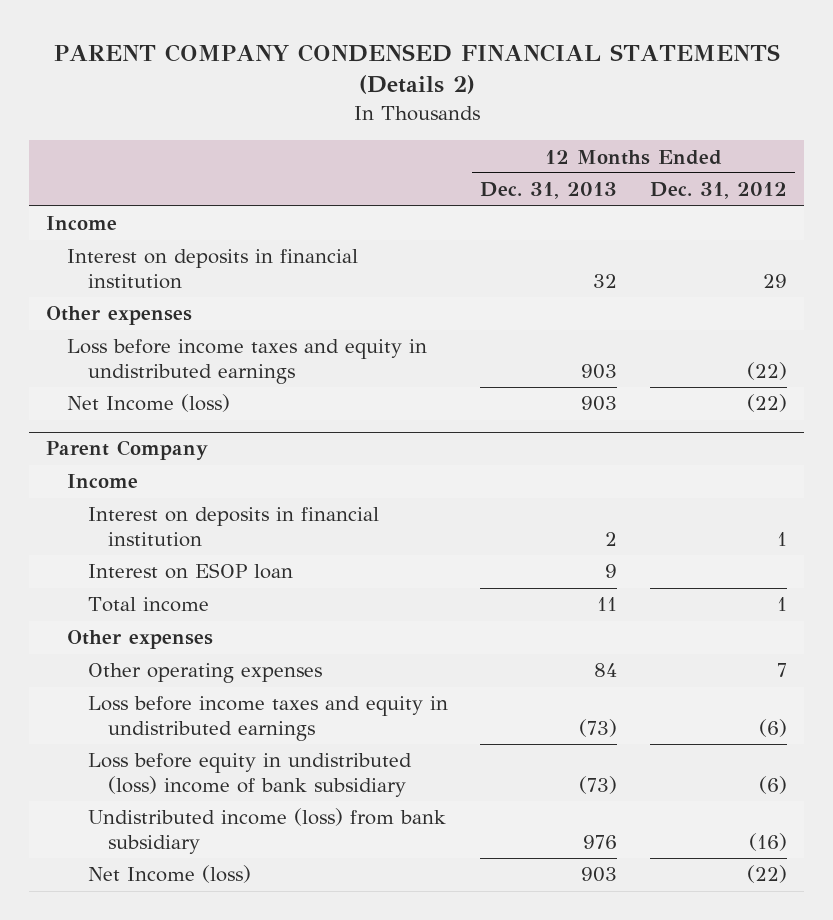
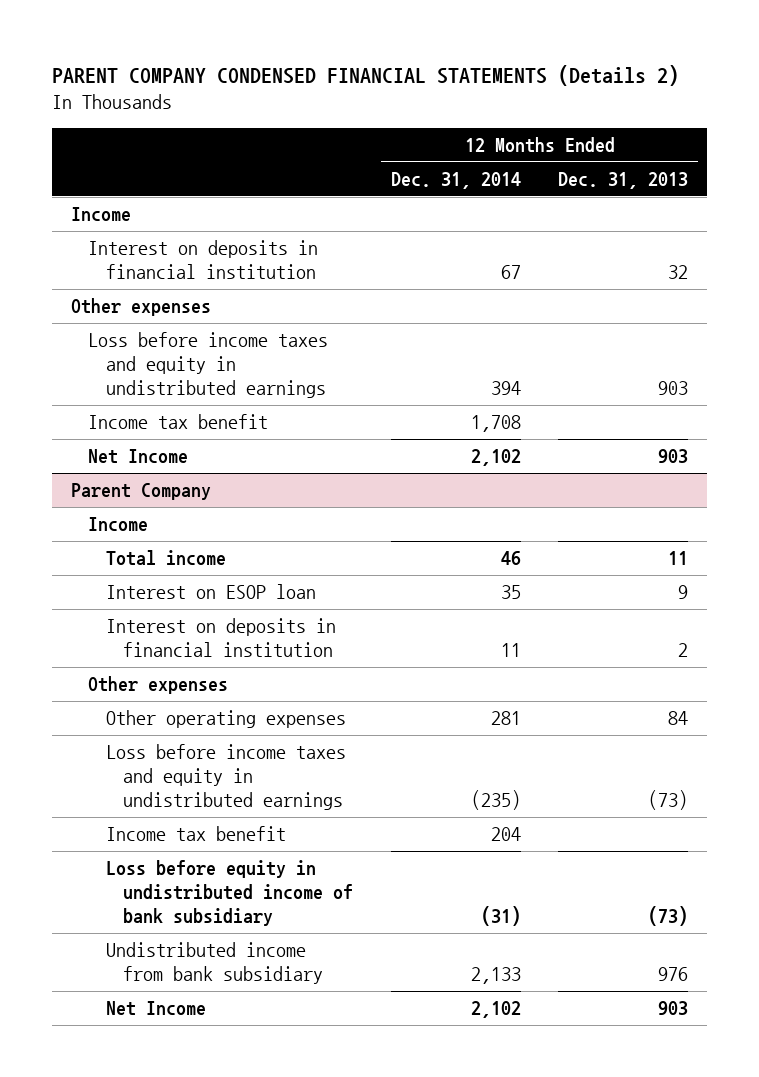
[650,182,788,200] Dec. 31, 2012 -> none
none -> [390,172,521,190] Dec. 31, 2014
none -> [88,414,269,430] Income tax benefit
[66,394,230,413] Net Income (loss) -> [88,449,189,465] Net Income
[87,563,293,580] Interest on ESOP loan -> [105,584,316,600] Interest on ESOP loan
[87,507,379,547] Interest on deposits in financial institution -> [105,618,336,658] Interest on deposits in financial institution
none -> [105,826,286,842] Income tax benefit
[87,753,412,797] Loss before equity in undistributed (loss) income of bank subsidiary -> [105,860,354,927] Loss before equity in undistributed income of bank subsidiary
[87,808,446,854] Undistributed income (loss) from bank subsidiary -> [105,942,324,985] Undistributed income from bank subsidiary
[87,865,251,884] Net Income (loss) -> [105,1001,206,1017] Net Income

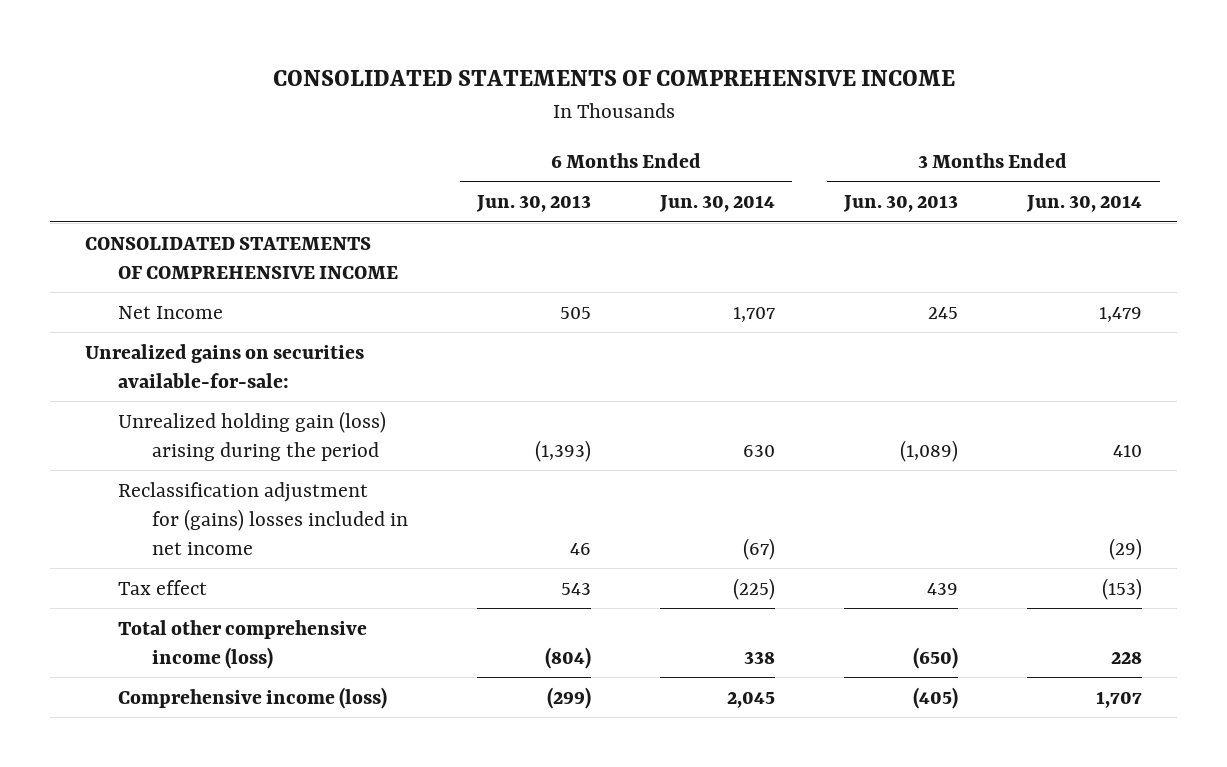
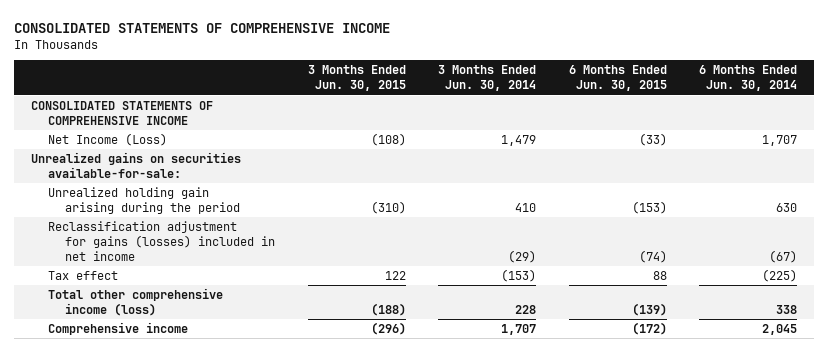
[475,195,591,213] Jun. 30, 2013 -> none
[843,195,959,213] Jun. 30, 2013 -> none
none -> [307,65,406,92] 3 Months Ended Jun. 30, 2015
none -> [568,65,667,92] 6 Months Ended Jun. 30, 2015
[118,305,224,319] Net Income -> [47,132,167,146] Net Income (Loss)
[118,410,387,461] Unrealized holding gain (loss) arising during the period -> [47,186,241,215] Unrealized holding gain arising during the period
[118,481,408,555] Reclassification adjustment for (gains) losses included in net income -> [47,220,276,262] Reclassification adjustment for gains (losses) included in net income
[118,686,388,709] Comprehensive income (loss) -> [47,321,188,335] Comprehensive income

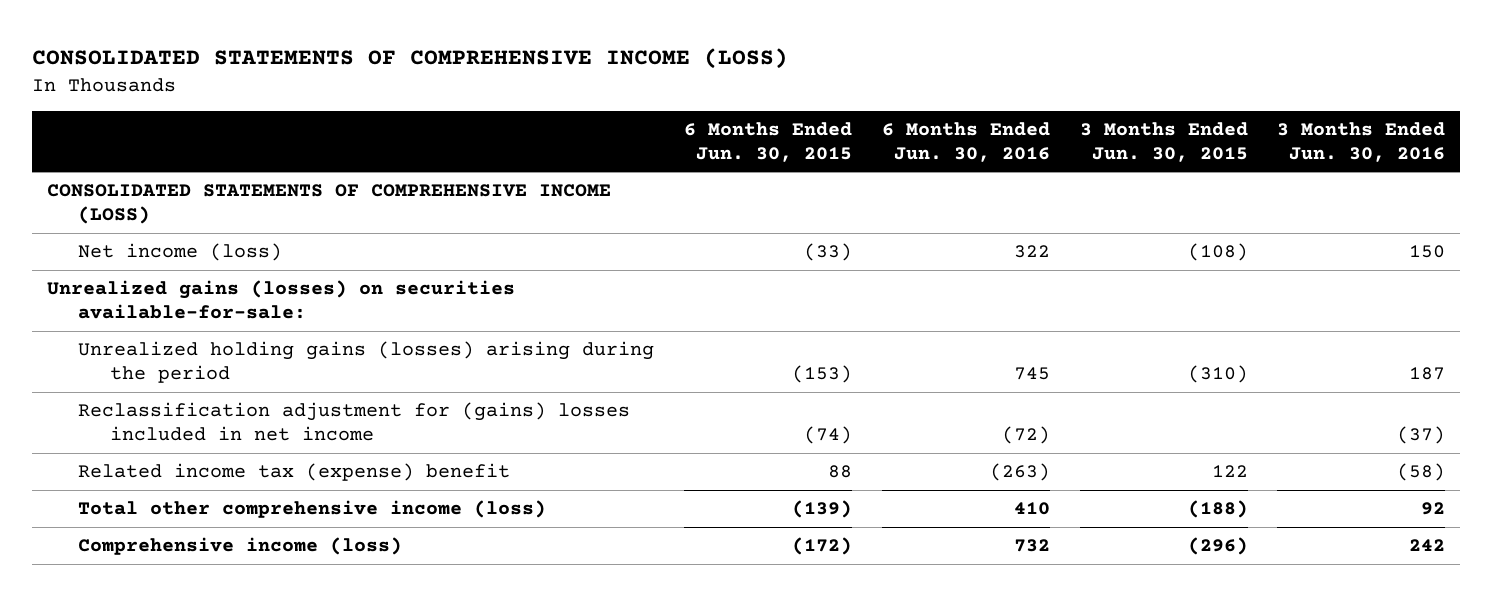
[14,22,391,33] CONSOLIDATED STATEMENTS OF COMPREHENSIVE INCOME -> [32,47,789,69] CONSOLIDATED STATEMENTS OF COMPREHENSIVE INCOME (LOSS)
[438,65,537,92] 3 Months Ended Jun. 30, 2014 -> none
[699,65,798,92] 6 Months Ended Jun. 30, 2014 -> none
none -> [881,121,1050,162] 6 Months Ended Jun. 30, 2016
none -> [1277,121,1446,162] 3 Months Ended Jun. 30, 2016
[30,100,213,126] CONSOLIDATED STATEMENTS OF COMPREHENSIVE INCOME -> [47,184,612,225] CONSOLIDATED STATEMENTS OF COMPREHENSIVE INCOME (LOSS)
[47,132,167,146] Net Income (Loss) -> [78,243,283,262] Net income (loss)
[30,151,241,179] Unrealized gains on securities available-for-sale: -> [47,280,516,320] Unrealized gains (losses) on securities available-for-sale:
[47,186,241,215] Unrealized holding gain arising during the period -> [78,341,655,384] Unrealized holding gains (losses) arising during the period
[47,220,276,262] Reclassification adjustment for gains (losses) included in net income -> [78,402,631,442] Reclassification adjustment for (gains) losses included in net income
[47,270,118,280] Tax effect -> [78,463,511,482] Related income tax (expense) benefit
[47,321,188,335] Comprehensive income -> [78,537,403,556] Comprehensive income (loss)

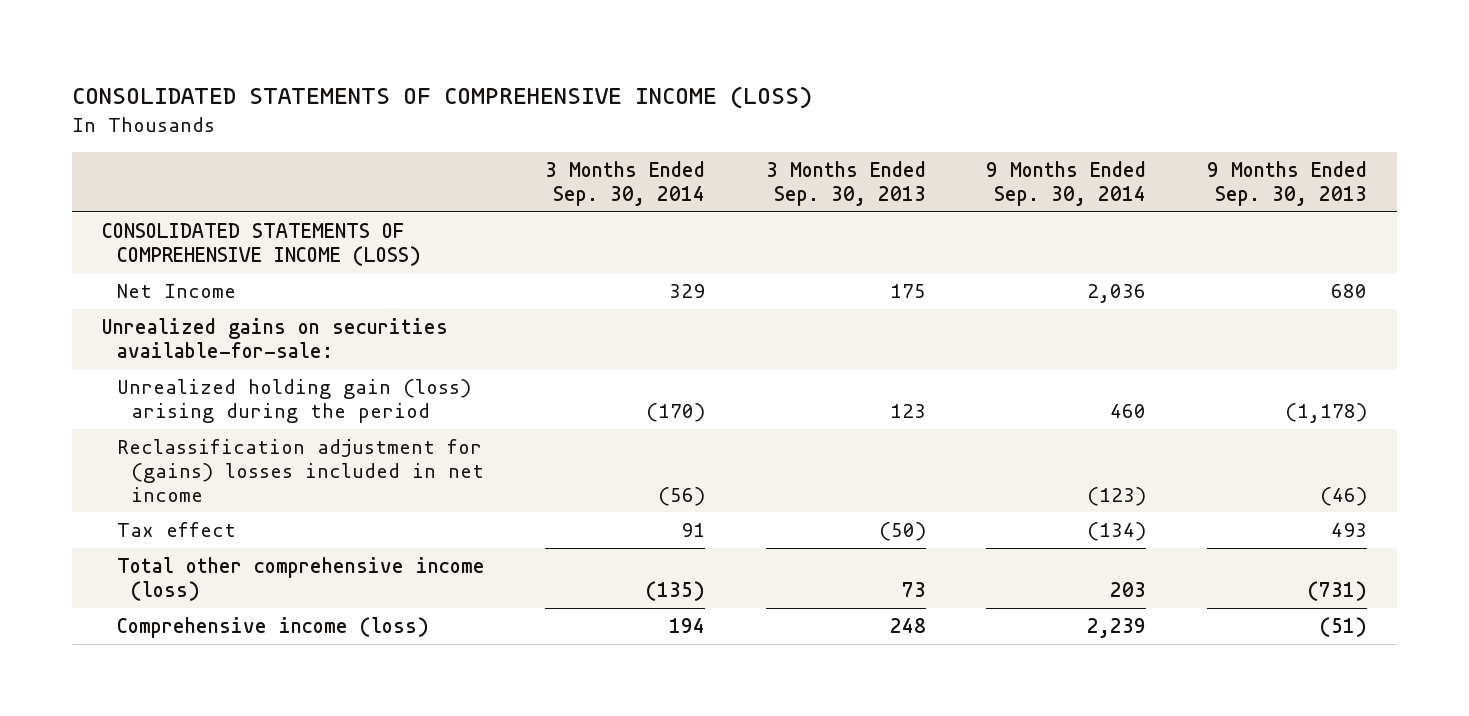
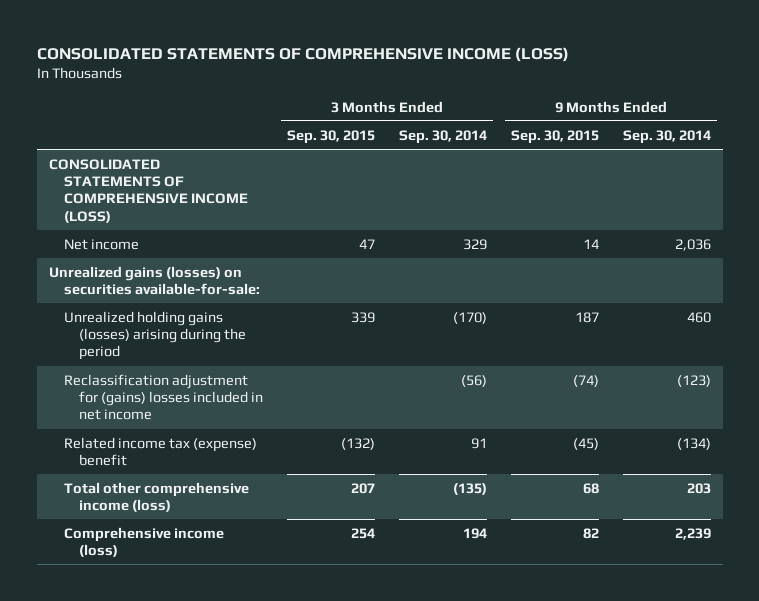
[765,161,926,207] 3 Months Ended Sep. 30, 2013 -> none
[1207,161,1368,207] 9 Months Ended Sep. 30, 2013 -> none
none -> [286,129,375,144] Sep. 30, 2015
none -> [510,129,599,144] Sep. 30, 2015
[116,283,236,298] Net Income -> [63,238,139,250] Net income
[102,317,449,358] Unrealized gains on securities available-for-sale: -> [48,265,260,296] Unrealized gains (losses) on securities available-for-sale:
[116,378,471,423] Unrealized holding gain (loss) arising during the period -> [63,310,246,361] Unrealized holding gains (losses) arising during the period
[116,521,236,537] Tax effect -> [63,436,257,467] Related income tax (expense) benefit

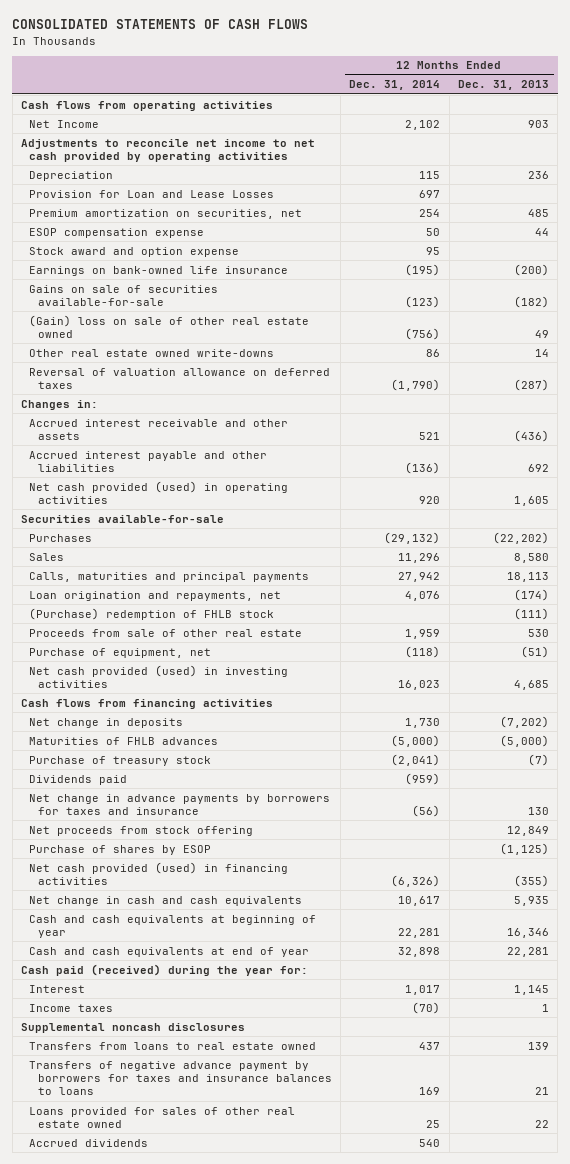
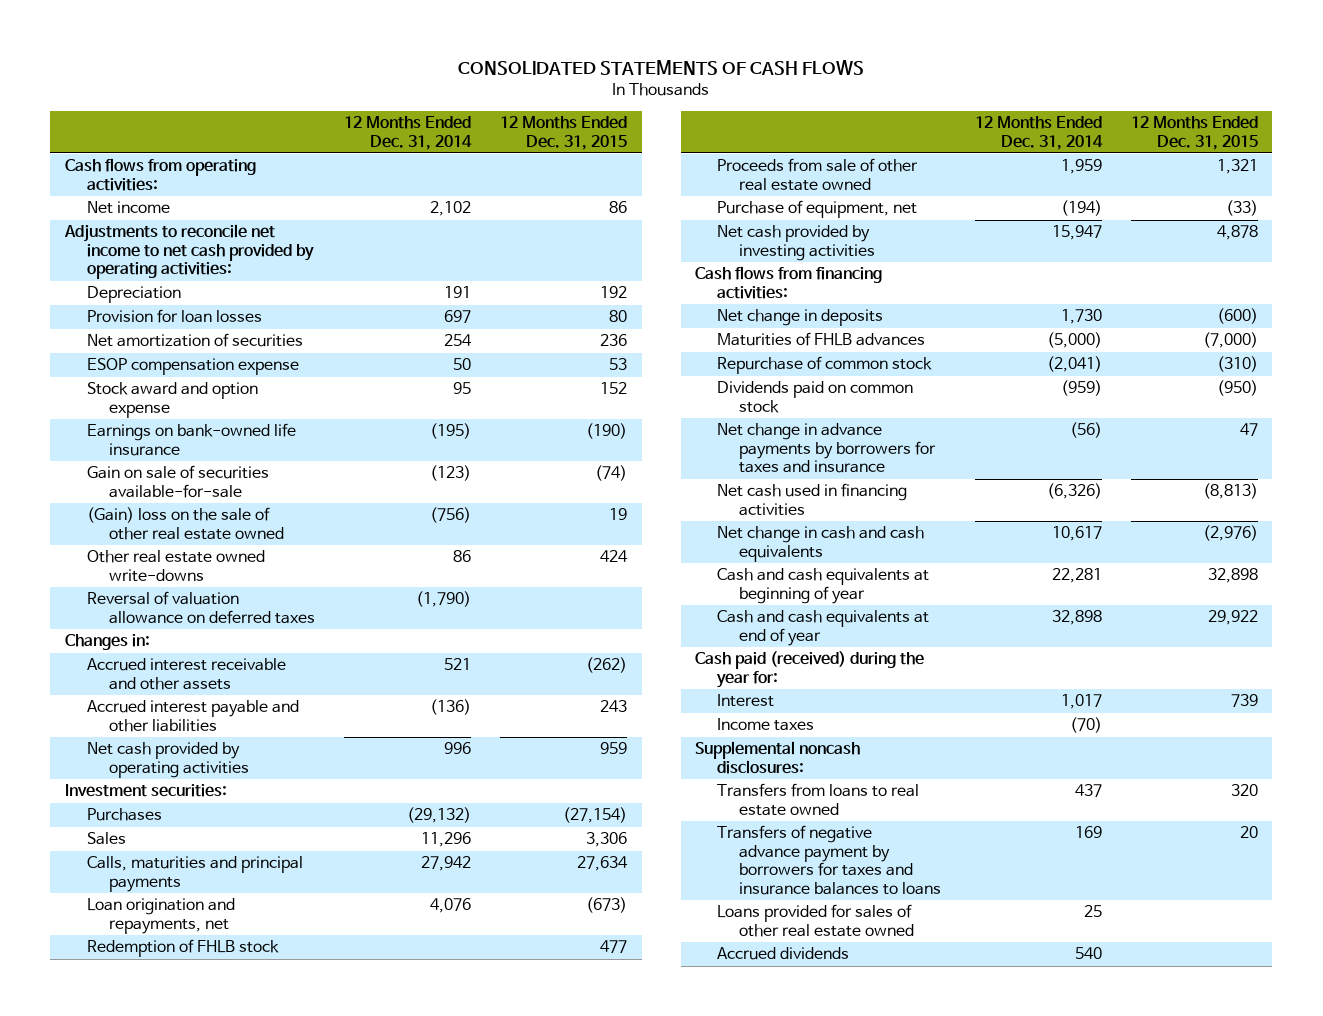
[458,80,550,91] Dec. 31, 2013 -> none
none -> [500,116,628,150] 12 Months Ended Dec. 31, 2015
[20,100,273,111] Cash flows from operating activities -> [64,158,256,191] Cash flows from operating activities:
[29,119,100,128] Net Income -> [87,201,171,215] Net income
[20,138,315,163] Adjustments to reconcile net income to net cash provided by operating activities -> [63,224,315,280] Adjustments to reconcile net income to net cash provided by operating activities:
[419,170,441,179] 115 -> [444,286,472,299] 191
[29,189,275,198] Provision for Loan and Lease Losses -> [87,309,263,324] Provision for loan losses
[29,208,303,219] Premium amortization on securities, net -> [87,333,304,348] Net amortization of securities
[29,284,219,307] Gains on sale of securities available-for-sale -> [87,465,270,498] Gain on sale of securities available-for-sale
[29,314,310,339] (Gain) loss on sale of other real estate owned -> [87,507,285,540] (Gain) loss on the sale of other real estate owned
[29,480,289,505] Net cash provided (used) in operating activities -> [87,742,250,778] Net cash provided by operating activities
[419,496,441,505] 920 -> [444,742,472,755] 996
[20,514,224,523] Securities available-for-sale -> [64,784,227,798] Investment securities:
[29,607,275,620] (Purchase) redemption of FHLB stock -> [87,939,280,958] Redemption of FHLB stock
[29,628,303,637] Proceeds from sale of other real estate -> [717,158,919,191] Proceeds from sale of other real estate owned
[405,645,441,658] (118) -> [1060,200,1102,217] (194)
[29,664,289,689] Net cash provided (used) in investing activities -> [717,225,876,261] Net cash provided by investing activities
[398,680,441,691] 16,023 -> [1051,225,1102,241] 15,947
[20,698,273,709] Cash flows from financing activities -> [695,266,883,299] Cash flows from financing activities:
[29,755,212,766] Purchase of treasury stock -> [717,356,933,375] Repurchase of common stock
[29,774,128,785] Dividends paid -> [717,381,914,413] Dividends paid on common stock
[29,825,254,836] Net proceeds from stock offering -> none
[29,844,212,855] Purchase of shares by ESOP -> none
[29,861,289,886] Net cash provided (used) in financing activities -> [717,483,908,516] Net cash used in financing activities
[20,1022,245,1033] Supplemental noncash disclosures -> [695,741,861,774] Supplemental noncash disclosures:

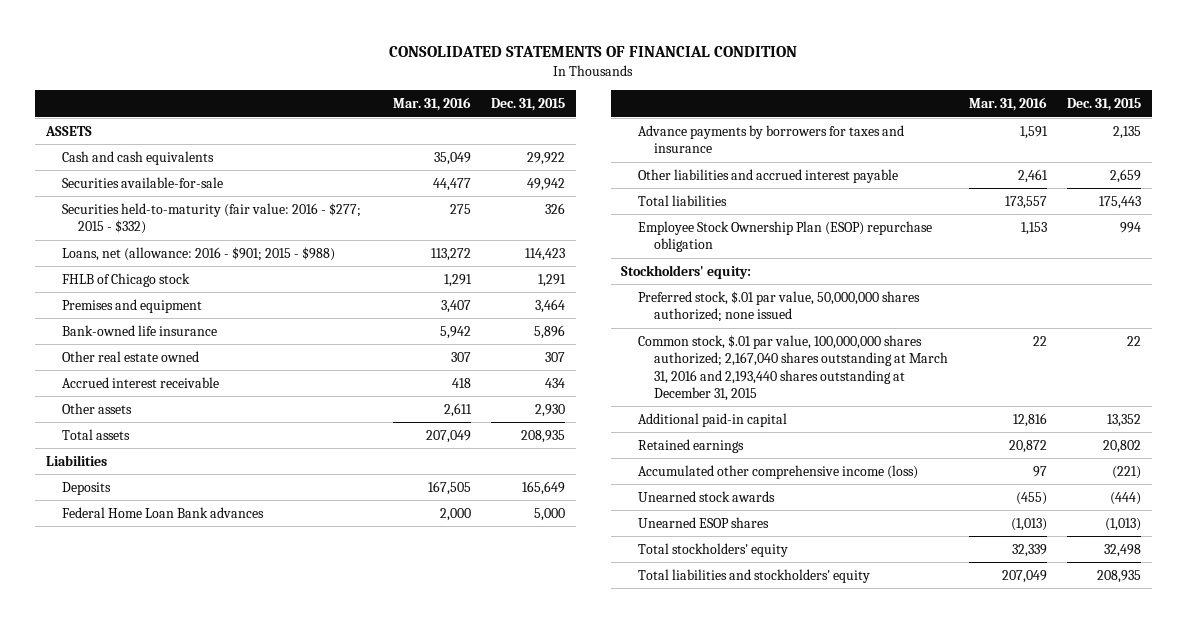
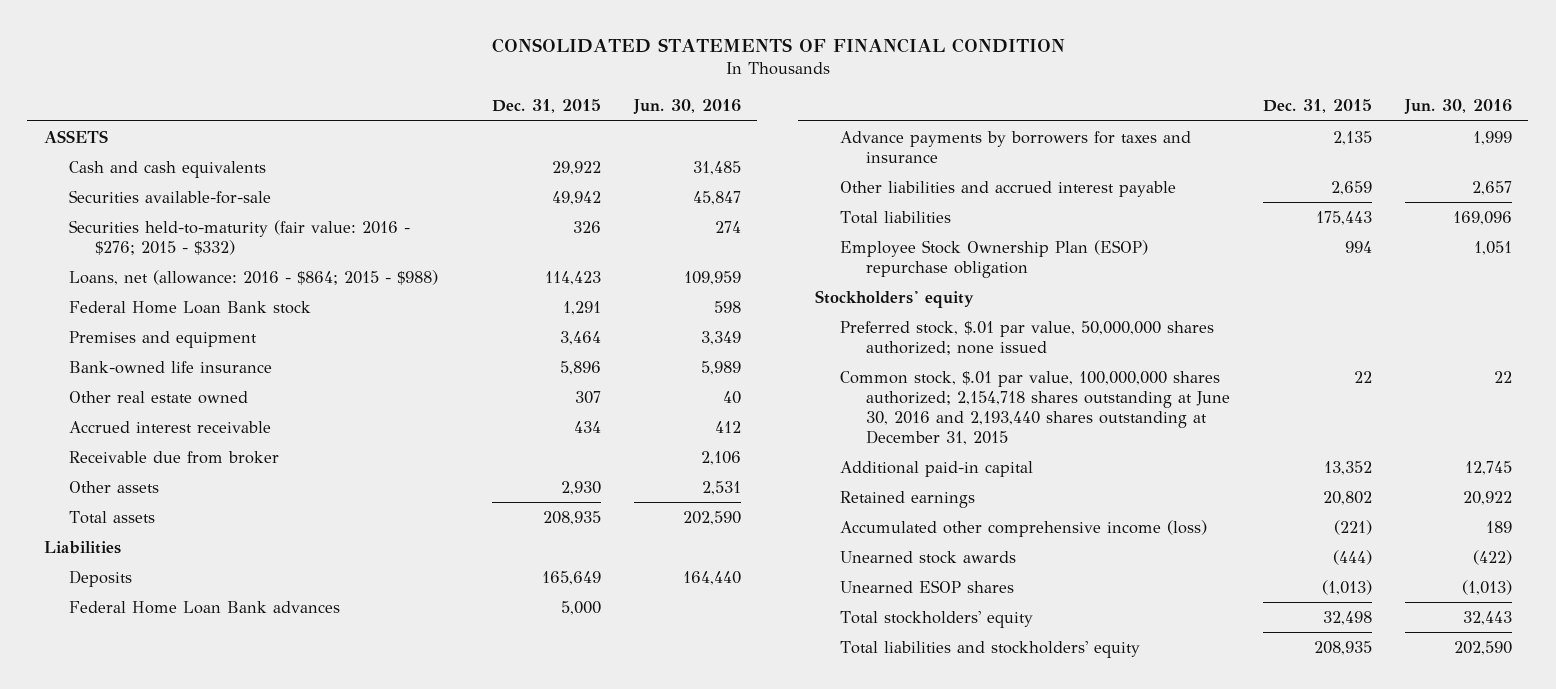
[392,97,471,112] Mar. 31, 2016 -> none
none -> [632,99,741,115] Jun. 30, 2016
[61,202,361,235] Securities held-to-maturity (fair value: 2016 - $277; 2015 - $332) -> [69,219,411,255] Securities held-to-maturity (fair value: 2016 - $276; 2015 - $332)
[61,246,335,261] Loans, net (allowance: 2016 - $901; 2015 - $988) -> [69,269,439,285] Loans, net (allowance: 2016 - $864; 2015 - $988)
[61,272,190,287] FHLB of Chicago stock -> [69,300,312,314] Federal Home Loan Bank stock
none -> [69,450,280,464] Receivable due from broker
[621,264,752,279] Stockholders' equity: -> [814,289,974,308] Stockholders' equity
[637,334,948,401] Common stock, $.01 par value, 100,000,000 shares authorized; 2,167,040 shares outstanding at March 31, 2016 and 2,193,440 shares outstanding at December 31, 2015 -> [840,370,1230,445] Common stock, $.01 par value, 100,000,000 shares authorized; 2,154,718 shares outstanding at June 30, 2016 and 2,193,440 shares outstanding at December 31, 2015

